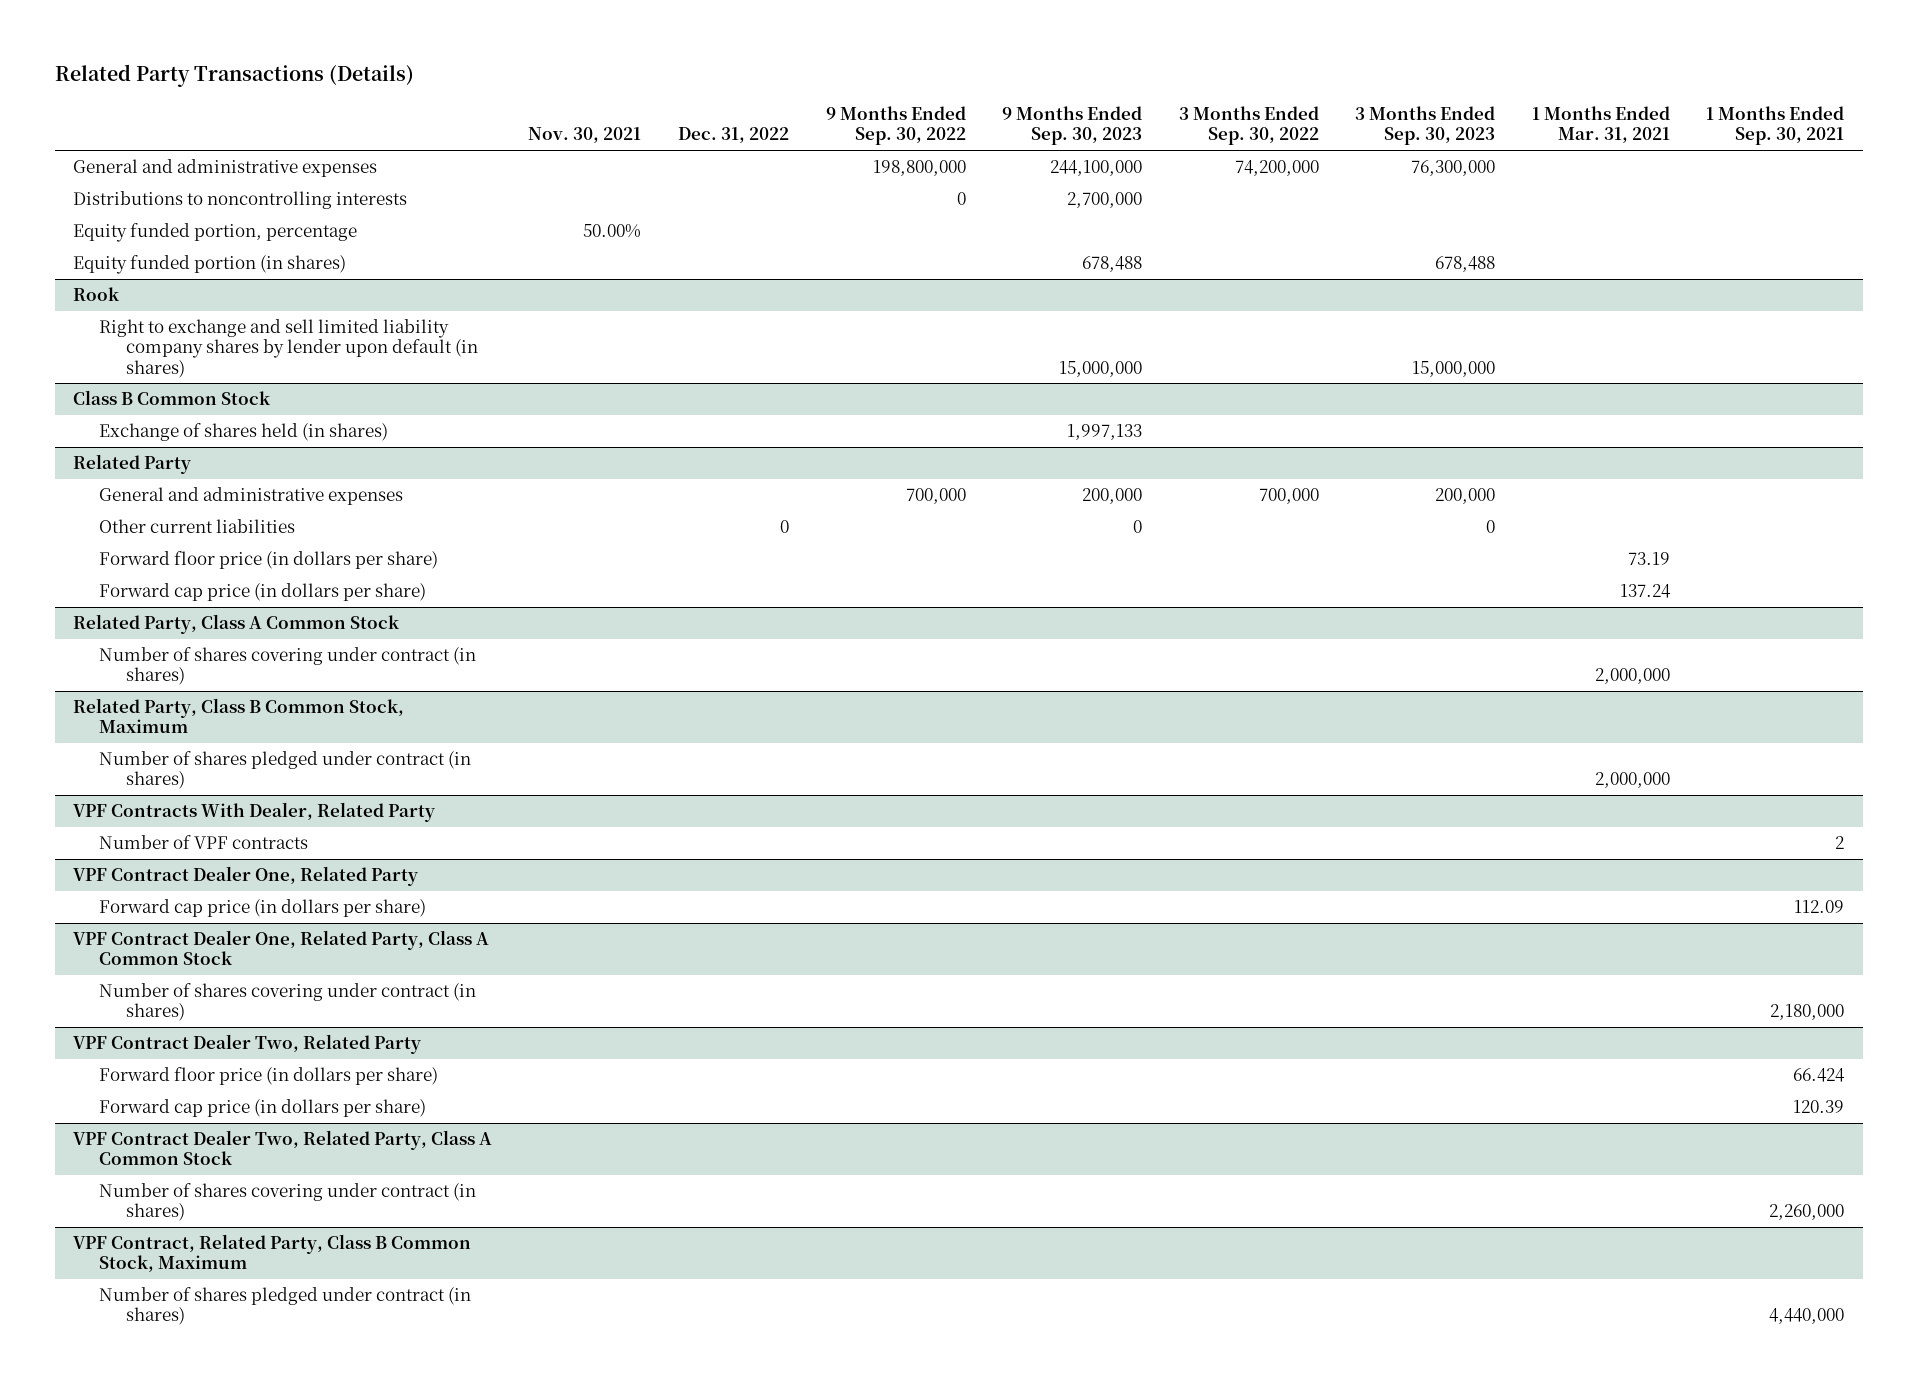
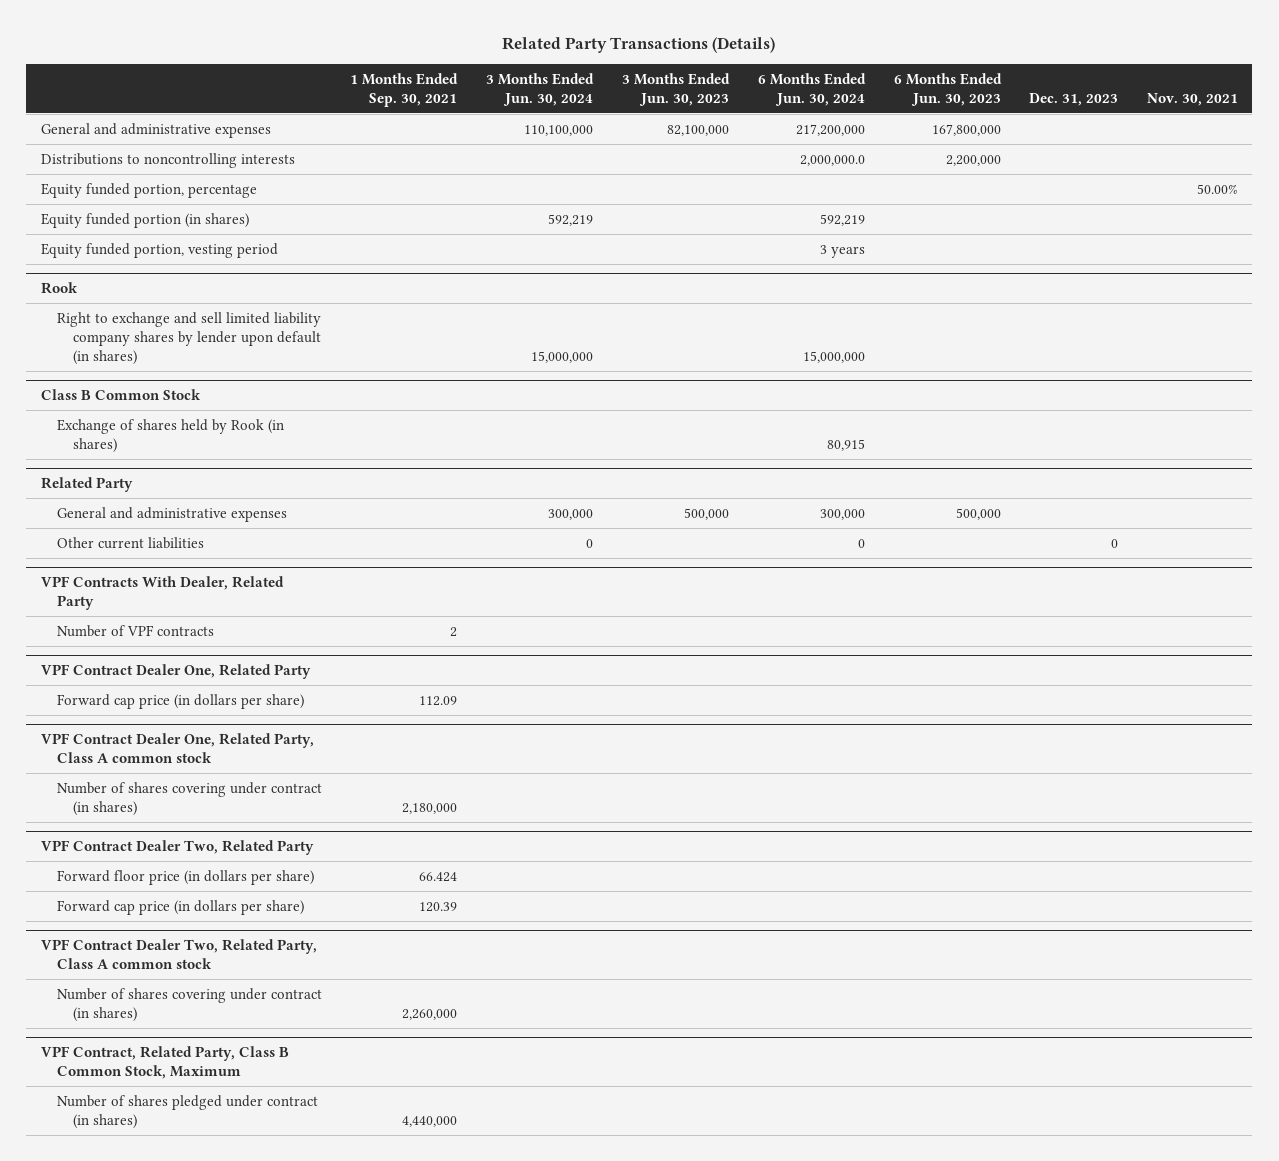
[677,127,789,144] Dec. 31, 2022 -> none
[825,106,966,146] 9 Months Ended Sep. 30, 2022 -> none
[1002,106,1143,146] 9 Months Ended Sep. 30, 2023 -> none
[1178,106,1319,146] 3 Months Ended Sep. 30, 2022 -> none
[1355,106,1496,146] 3 Months Ended Sep. 30, 2023 -> none
[1531,106,1670,144] 1 Months Ended Mar. 31, 2021 -> none
none -> [486,72,595,106] 3 Months Ended Jun. 30, 2024
none -> [621,72,730,106] 3 Months Ended Jun. 30, 2023
none -> [757,72,866,106] 6 Months Ended Jun. 30, 2024
none -> [893,72,1002,106] 6 Months Ended Jun. 30, 2023
none -> [1029,92,1119,106] Dec. 31, 2023
none -> [40,242,278,258] Equity funded portion, vesting period
[99,423,389,442] Exchange of shares held (in shares) -> [56,418,284,453] Exchange of shares held by Rook (in shares)
[99,551,439,570] Forward floor price (in dollars per share) -> none
[99,583,427,602] Forward cap price (in dollars per share) -> none
[72,614,399,635] Related Party, Class A Common Stock -> none
[99,647,477,686] Number of shares covering under contract (in shares) -> none
[72,698,404,734] Related Party, Class B Common Stock, Maximum -> none
[99,751,472,790] Number of shares pledged under contract (in shares) -> none
[72,930,489,966] VPF Contract Dealer One, Related Party, Class A Common Stock -> [40,733,314,764] VPF Contract Dealer One, Related Party, Class A common stock
[72,1130,492,1166] VPF Contract Dealer Two, Related Party, Class A Common Stock -> [40,939,317,970] VPF Contract Dealer Two, Related Party, Class A common stock

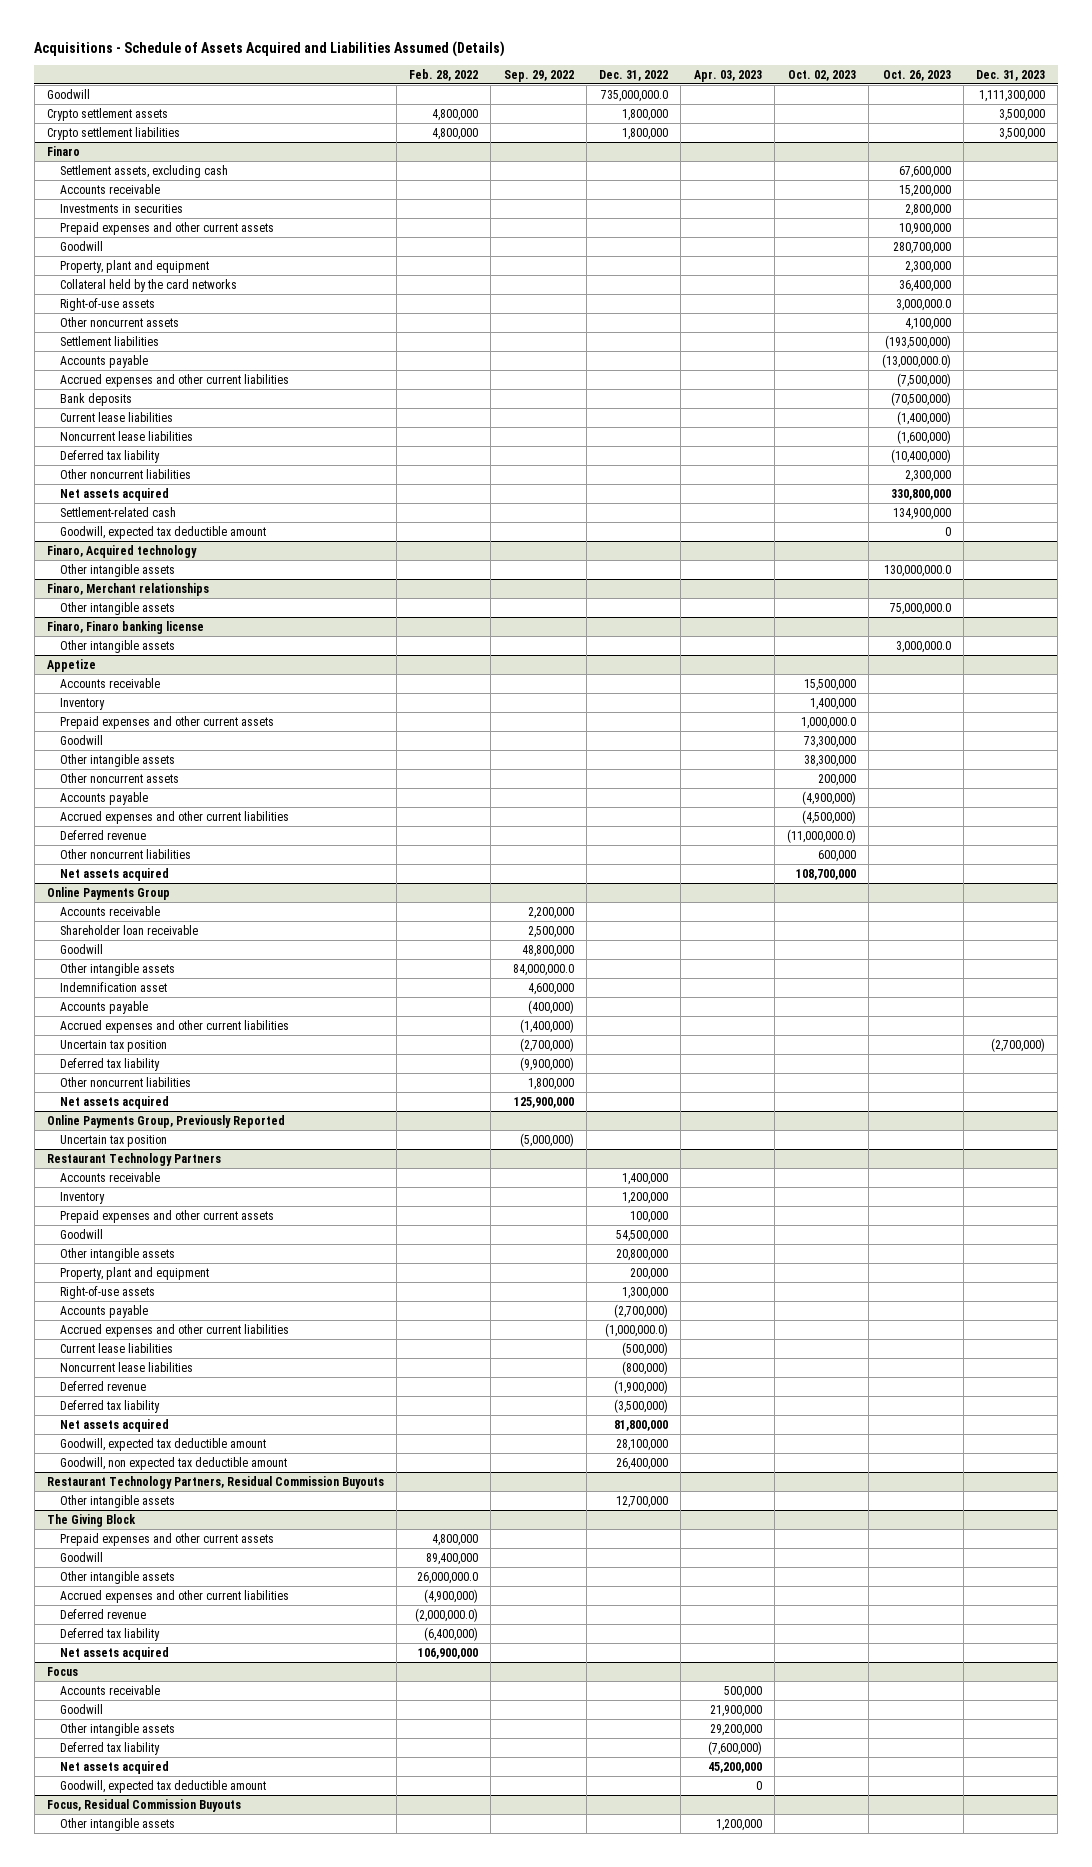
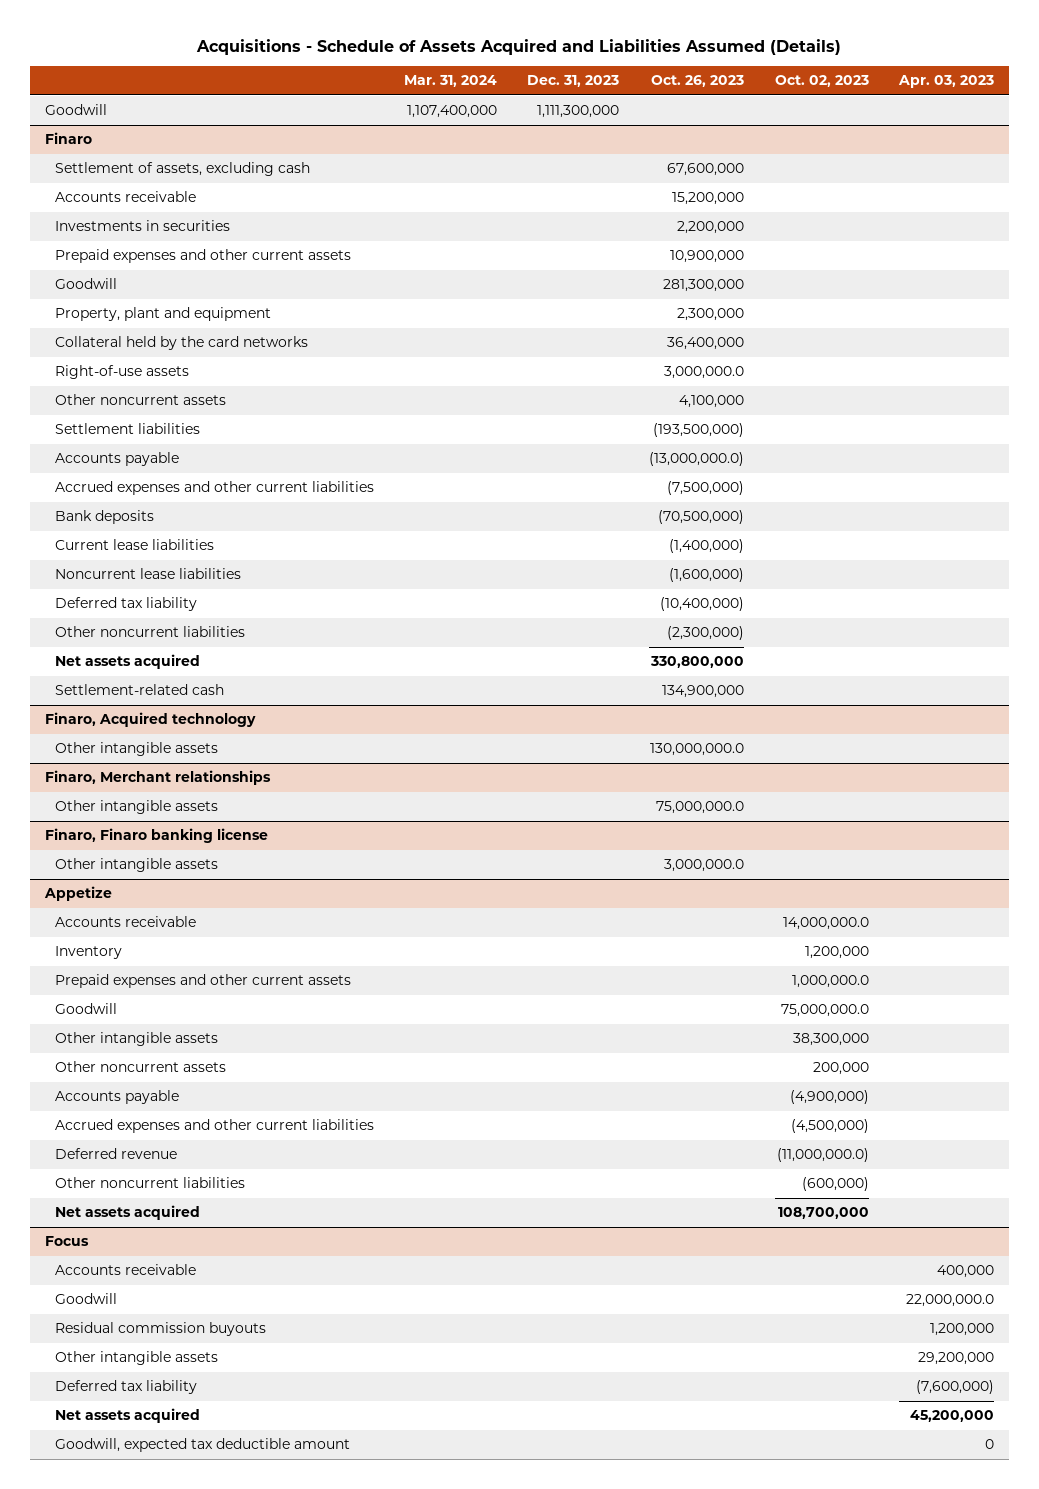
[409,68,479,81] Feb. 28, 2022 -> none
[503,69,574,82] Sep. 29, 2022 -> none
[599,69,669,81] Dec. 31, 2022 -> none
none -> [404,75,498,88] Mar. 31, 2024
[46,107,168,121] Crypto settlement assets -> none
[46,126,180,140] Crypto settlement liabilities -> none
[60,164,229,178] Settlement assets, excluding cash -> [54,162,310,177] Settlement of assets, excluding cash
[904,203,951,216] 2,800,000 -> [677,221,745,235] 2,200,000
[892,241,951,254] 280,700,000 -> [663,279,745,293] 281,300,000
[904,469,951,482] 2,300,000 -> [667,626,745,641] (2,300,000)
[60,525,267,539] Goodwill, expected tax deductible amount -> none
[804,678,857,691] 15,500,000 -> [782,917,869,931] 14,000,000.0
[810,697,857,710] 1,400,000 -> [804,946,869,960] 1,200,000
[804,735,857,748] 73,300,000 -> [780,1004,869,1018] 75,000,000.0
[818,849,857,862] 600,000 -> [801,1177,869,1192] (600,000)
[46,886,170,900] Online Payments Group -> none
[60,905,161,916] Accounts receivable -> none
[60,924,199,935] Shareholder loan receivable -> none
[60,943,104,954] Goodwill -> none
[60,962,176,976] Other intangible assets -> none
[60,981,168,992] Indemnification asset -> none
[60,1000,149,1014] Accounts payable -> none
[60,1019,290,1033] Accrued expenses and other current liabilities -> none
[60,1039,168,1052] Uncertain tax position -> none
[60,1057,161,1071] Deferred tax liability -> none
[60,1076,192,1087] Other noncurrent liabilities -> none
[60,1095,170,1109] Net assets acquired -> none
[46,1114,285,1128] Online Payments Group, Previously Reported -> none
[60,1134,168,1147] Uncertain tax position -> none
[46,1152,221,1166] Restaurant Technology Partners -> none
[60,1171,161,1182] Accounts receivable -> none
[60,1191,106,1204] Inventory -> none
[60,1209,275,1223] Prepaid expenses and other current assets -> none
[60,1228,104,1239] Goodwill -> none
[60,1247,176,1261] Other intangible assets -> none
[60,1266,210,1280] Property, plant and equipment -> none
[60,1285,156,1299] Right-of-use assets -> none
[60,1304,149,1318] Accounts payable -> none
[60,1323,290,1337] Accrued expenses and other current liabilities -> none
[60,1342,174,1353] Current lease liabilities -> none
[60,1361,194,1372] Noncurrent lease liabilities -> none
[60,1380,147,1391] Deferred revenue -> none
[60,1399,161,1413] Deferred tax liability -> none
[60,1418,170,1432] Net assets acquired -> none
[60,1437,267,1451] Goodwill, expected tax deductible amount -> none
[60,1456,288,1470] Goodwill, non expected tax deductible amount -> none
[46,1475,384,1489] Restaurant Technology Partners, Residual Commission Buyouts -> none
[60,1494,176,1508] Other intangible assets -> none
[46,1513,136,1527] The Giving Block -> none
[60,1532,275,1546] Prepaid expenses and other current assets -> none
[60,1551,104,1562] Goodwill -> none
[60,1570,176,1584] Other intangible assets -> none
[60,1589,290,1603] Accrued expenses and other current liabilities -> none
[60,1608,147,1619] Deferred revenue -> none
[60,1627,161,1641] Deferred tax liability -> none
[60,1646,170,1660] Net assets acquired -> none
[723,1685,762,1698] 500,000 -> [936,1265,994,1279] 400,000
[709,1704,762,1717] 21,900,000 -> [905,1294,994,1308] 22,000,000.0
none -> [54,1322,266,1337] Residual commission buyouts
[46,1798,241,1812] Focus, Residual Commission Buyouts -> none
[60,1817,176,1831] Other intangible assets -> none

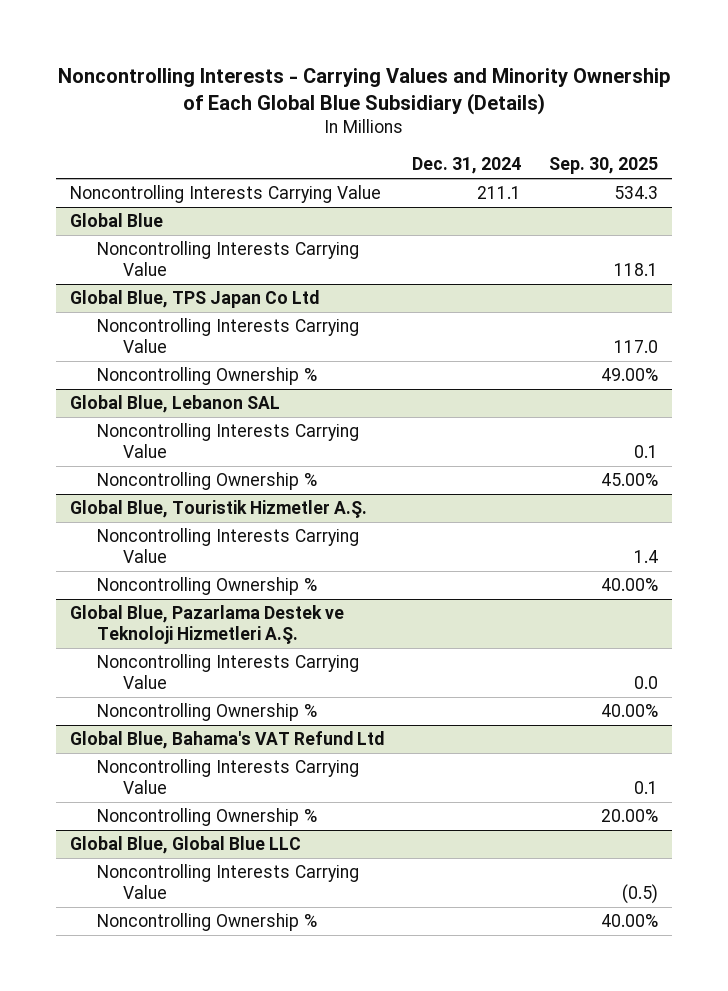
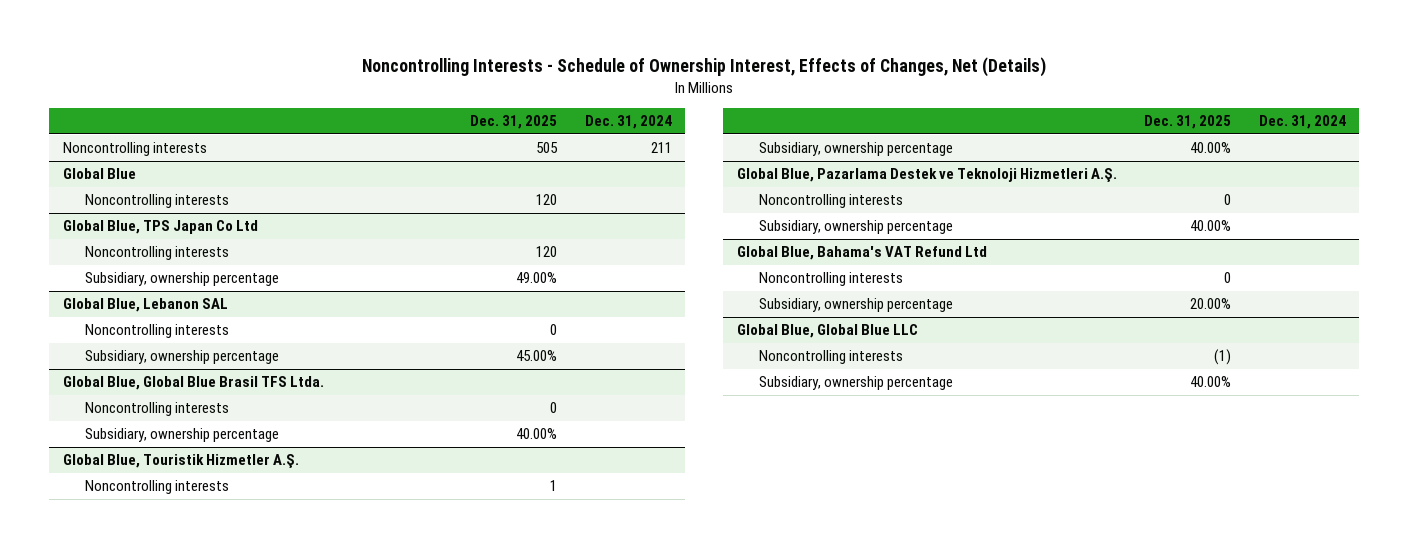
[57,67,670,115] Noncontrolling Interests - Carrying Values and Minority Ownership of Each Global Blue Subsidiary (Details) -> [362,57,1047,78] Noncontrolling Interests - Schedule of Ownership Interest, Effects of Changes, Net (Details)
[548,157,658,175] Sep. 30, 2025 -> none
none -> [470,115,558,130] Dec. 31, 2025
[69,185,381,204] Noncontrolling Interests Carrying Value -> [62,142,207,157] Noncontrolling interests
[476,186,521,200] 211.1 -> [650,142,672,154] 211
[96,241,359,277] Noncontrolling Interests Carrying Value -> [85,194,230,209] Noncontrolling interests
[96,318,359,354] Noncontrolling Interests Carrying Value -> [85,246,230,261] Noncontrolling interests
[96,367,317,386] Noncontrolling Ownership % -> [85,272,280,287] Subsidiary, ownership percentage
[96,423,359,459] Noncontrolling Interests Carrying Value -> [85,324,230,339] Noncontrolling interests
[96,472,317,491] Noncontrolling Ownership % -> [85,350,280,365] Subsidiary, ownership percentage
none -> [62,376,324,391] Global Blue, Global Blue Brasil TFS Ltda.
none -> [85,402,230,417] Noncontrolling interests
none -> [85,428,280,443] Subsidiary, ownership percentage
[96,528,359,564] Noncontrolling Interests Carrying Value -> [85,480,230,495] Noncontrolling interests
[96,577,317,596] Noncontrolling Ownership % -> [759,142,954,157] Subsidiary, ownership percentage
[96,654,359,690] Noncontrolling Interests Carrying Value -> [759,194,904,209] Noncontrolling interests
[96,703,317,722] Noncontrolling Ownership % -> [759,220,954,235] Subsidiary, ownership percentage
[96,759,359,795] Noncontrolling Interests Carrying Value -> [759,272,904,287] Noncontrolling interests
[96,808,317,827] Noncontrolling Ownership % -> [759,298,954,313] Subsidiary, ownership percentage
[96,864,359,900] Noncontrolling Interests Carrying Value -> [759,350,904,365] Noncontrolling interests
[96,913,317,932] Noncontrolling Ownership % -> [759,376,954,391] Subsidiary, ownership percentage

